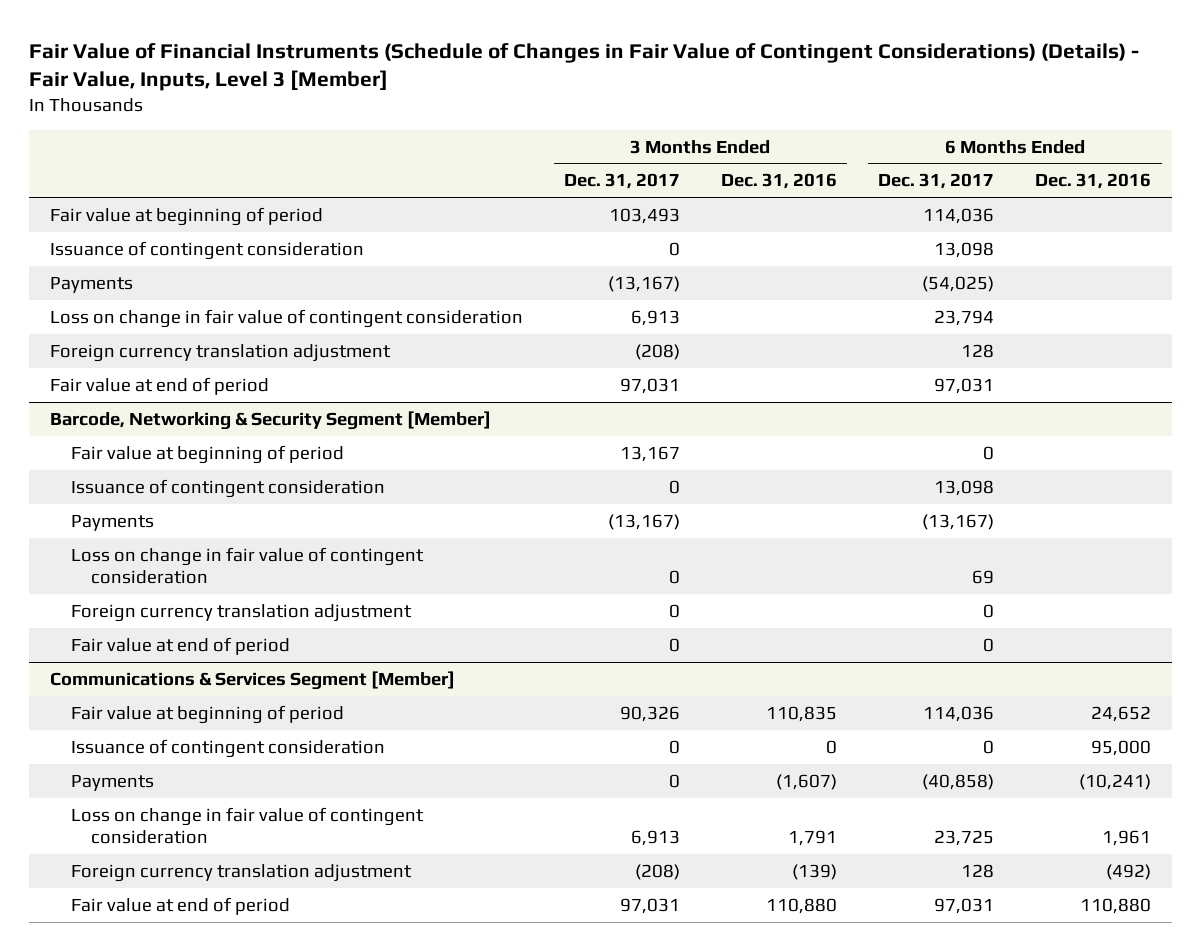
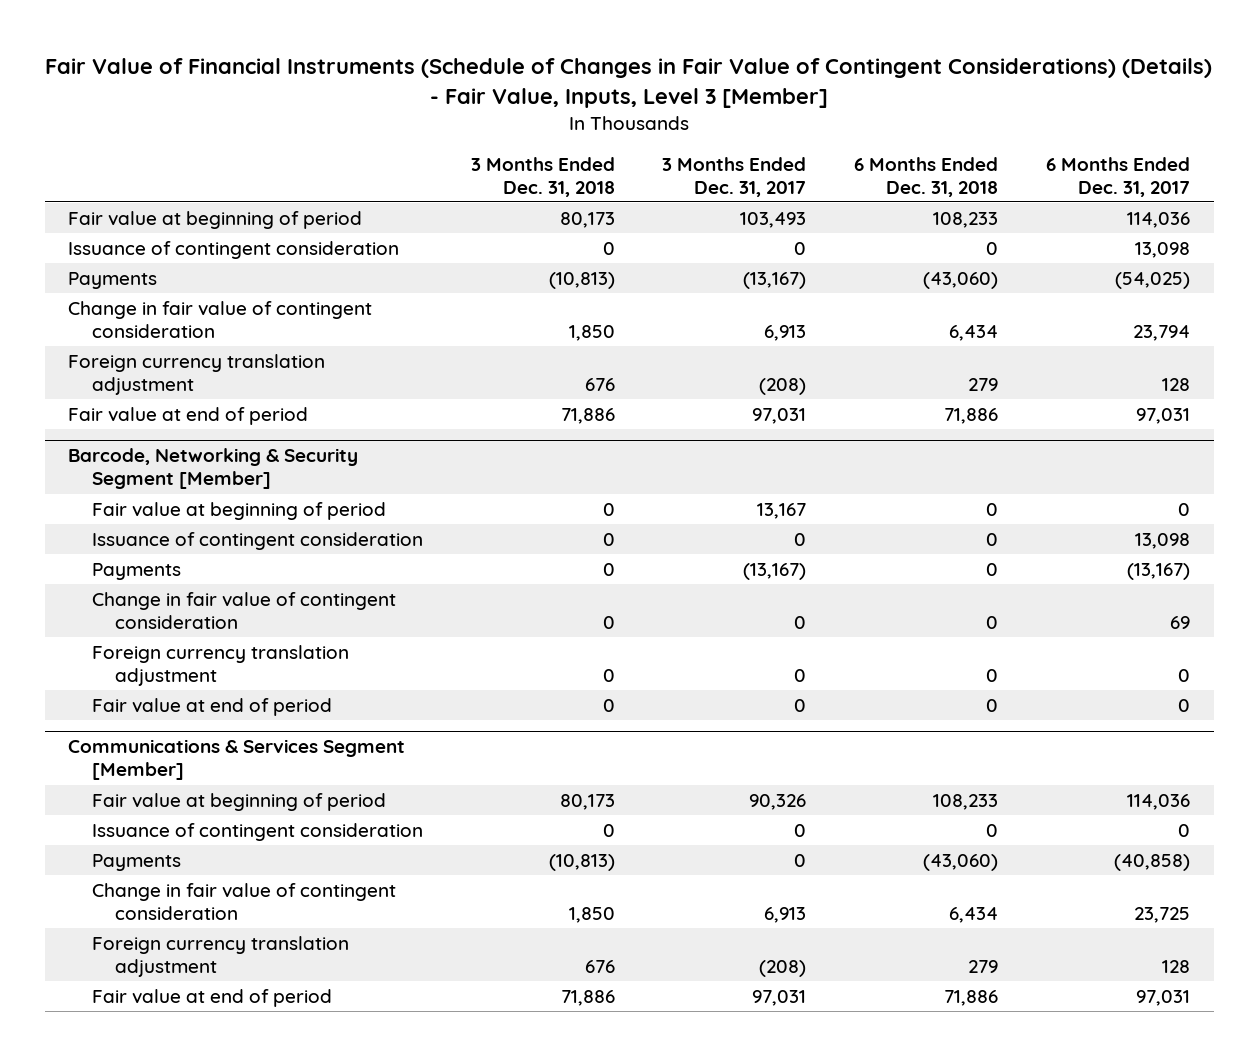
[721,173,838,190] Dec. 31, 2016 -> none
[1035,173,1152,190] Dec. 31, 2016 -> none
none -> [470,156,615,197] 3 Months Ended Dec. 31, 2018
none -> [854,156,999,197] 6 Months Ended Dec. 31, 2018
[49,308,523,328] Loss on change in fair value of contingent consideration -> [68,300,373,338] Change in fair value of contingent consideration
[70,546,424,584] Loss on change in fair value of contingent consideration -> [91,591,396,629] Change in fair value of contingent consideration
[70,806,424,844] Loss on change in fair value of contingent consideration -> [91,882,396,920] Change in fair value of contingent consideration

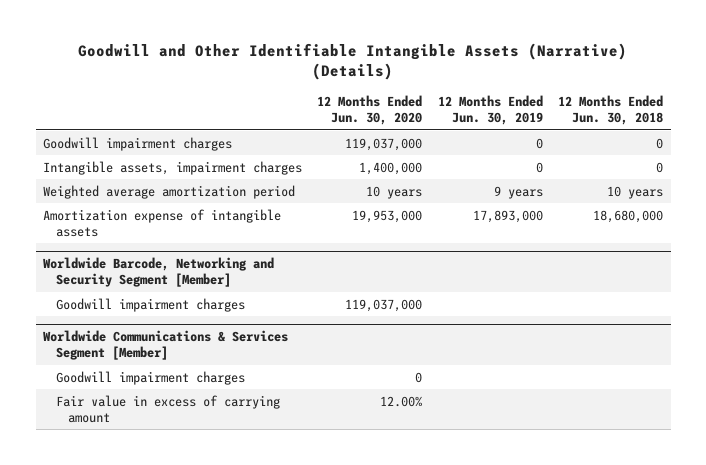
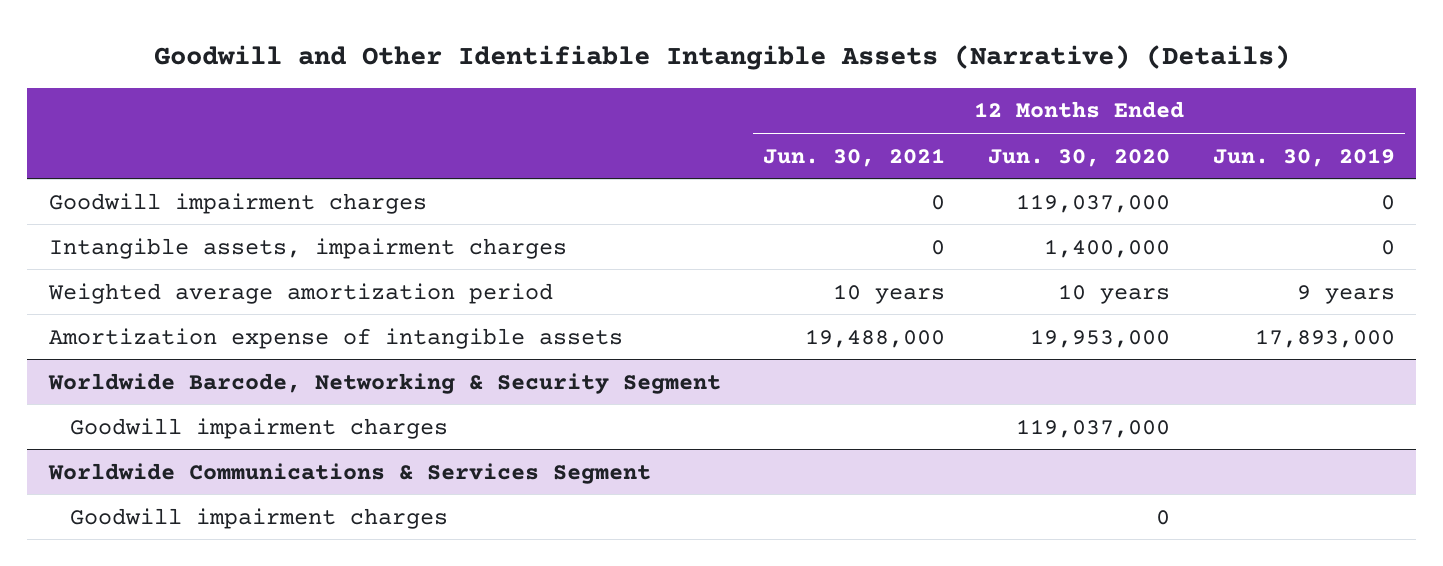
[558,94,664,126] 12 Months Ended Jun. 30, 2018 -> none
none -> [763,147,946,167] Jun. 30, 2021
[43,256,275,288] Worldwide Barcode, Networking and Security Segment [Member] -> [47,372,721,394] Worldwide Barcode, Networking & Security Segment
[43,329,289,361] Worldwide Communications & Services Segment [Member] -> [47,462,651,484] Worldwide Communications & Services Segment
[55,394,280,424] Fair value in excess of carrying amount -> none

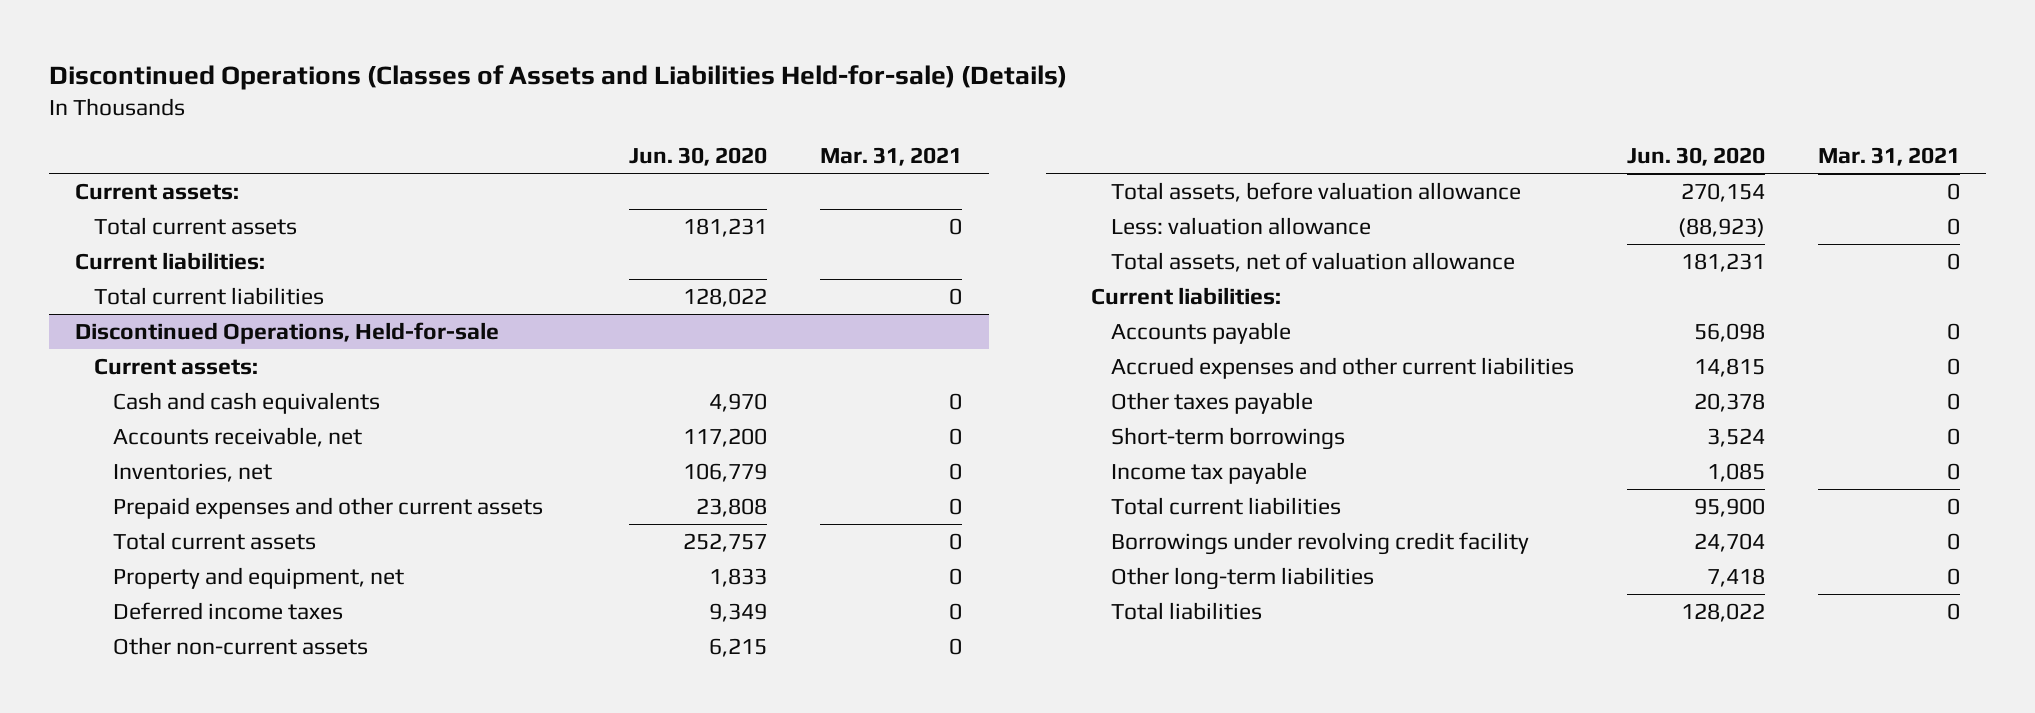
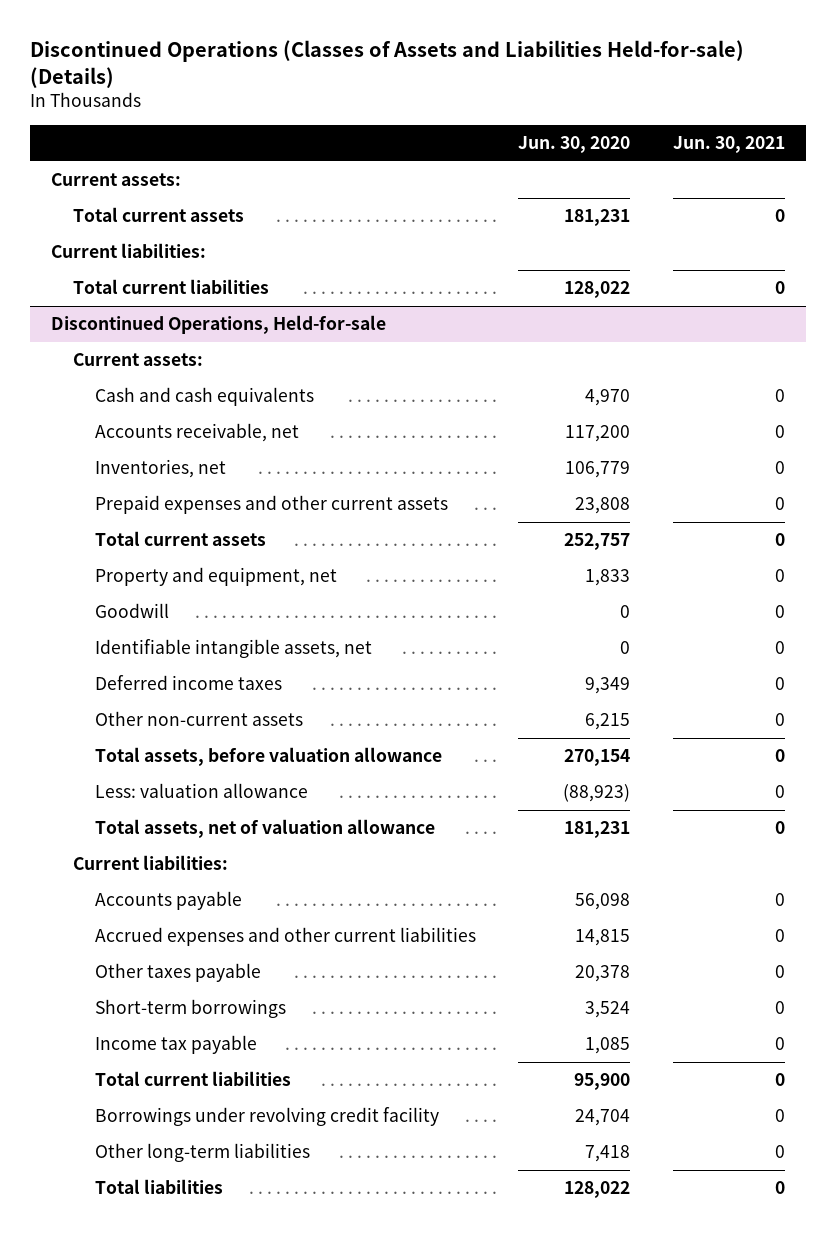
[820,146,963,166] Mar. 31, 2021 -> none
none -> [672,136,785,154] Jun. 30, 2021
none -> [94,603,169,619] Goodwill
none -> [94,639,372,659] Identifiable intangible assets, net

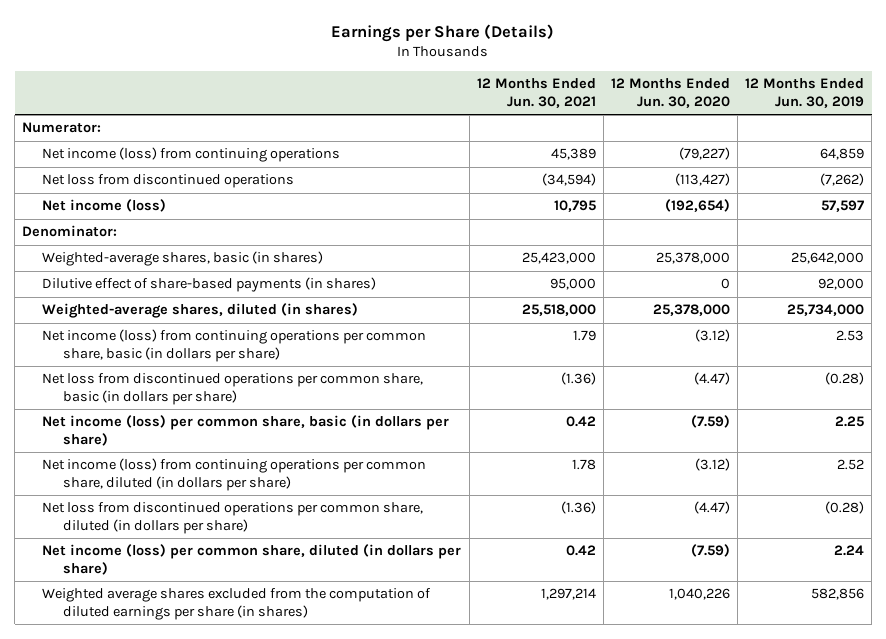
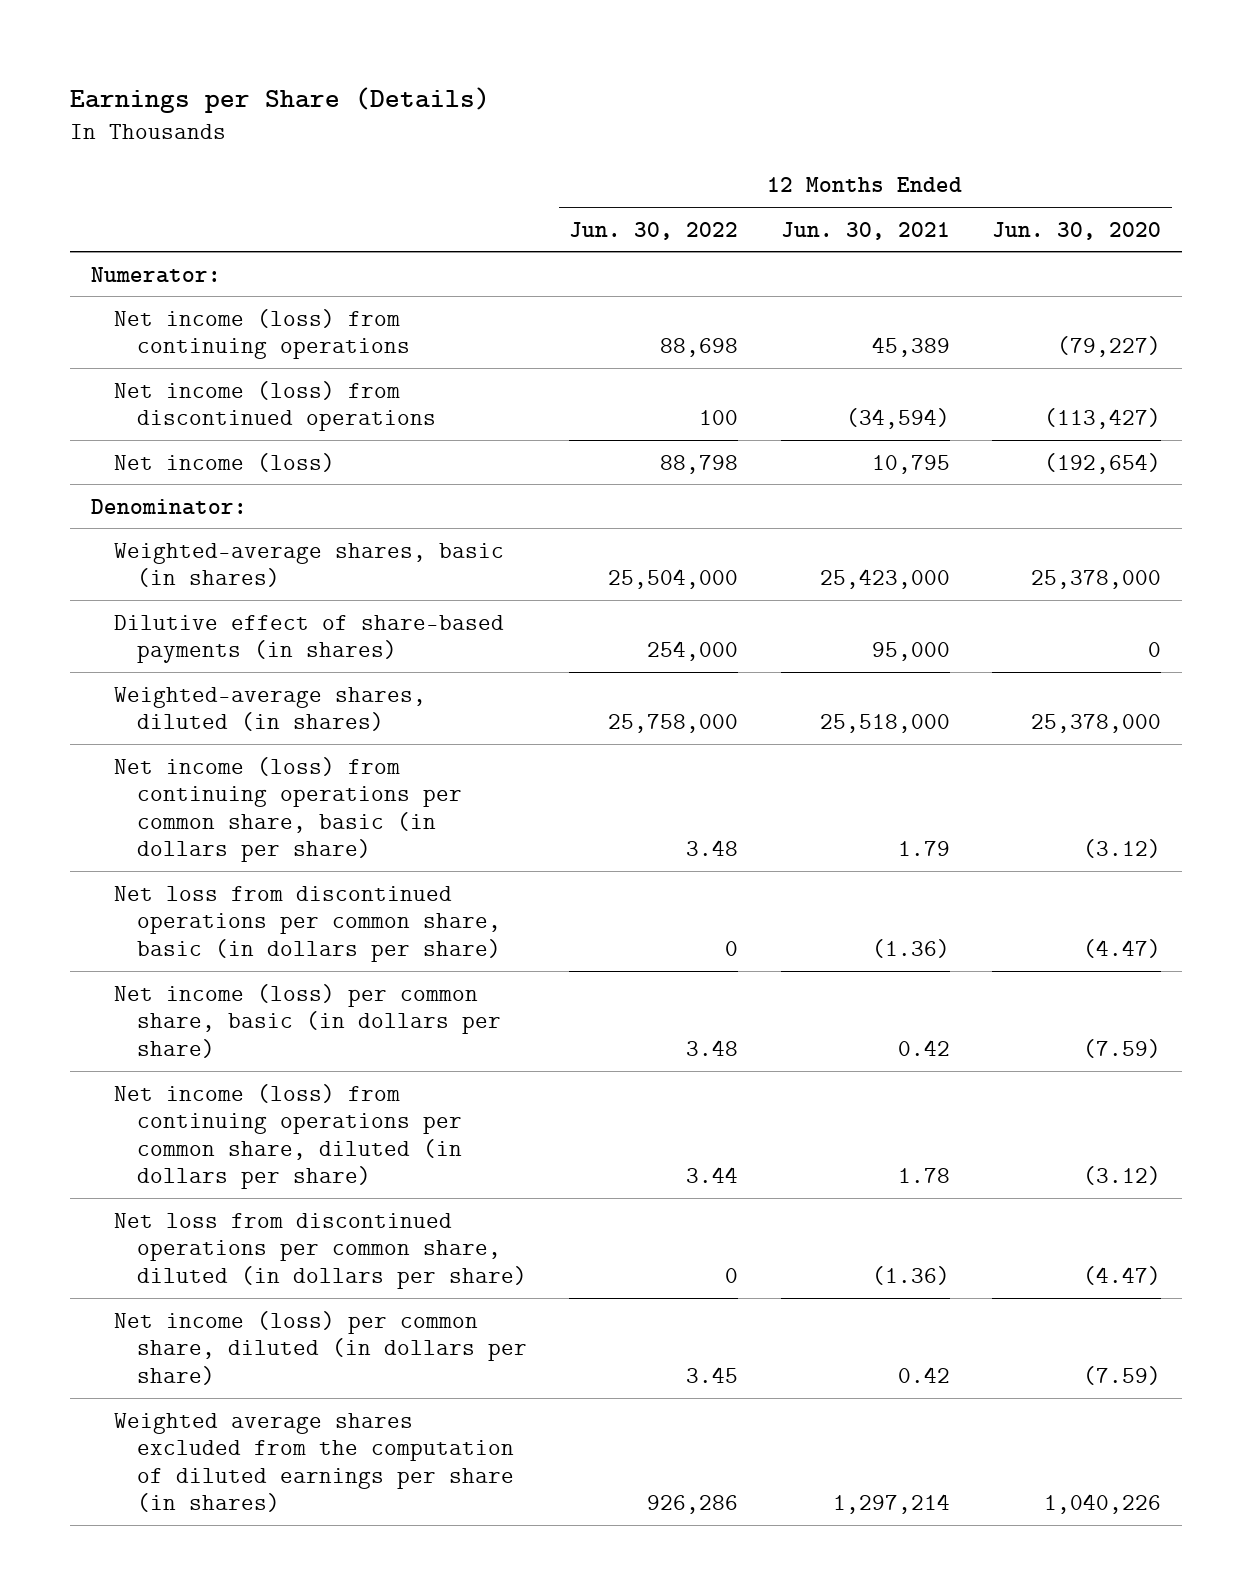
[745,77,865,108] 12 Months Ended Jun. 30, 2019 -> none
none -> [569,221,739,240] Jun. 30, 2022
[42,174,295,189] Net loss from discontinued operations -> [113,380,436,432] Net income (loss) from discontinued operations

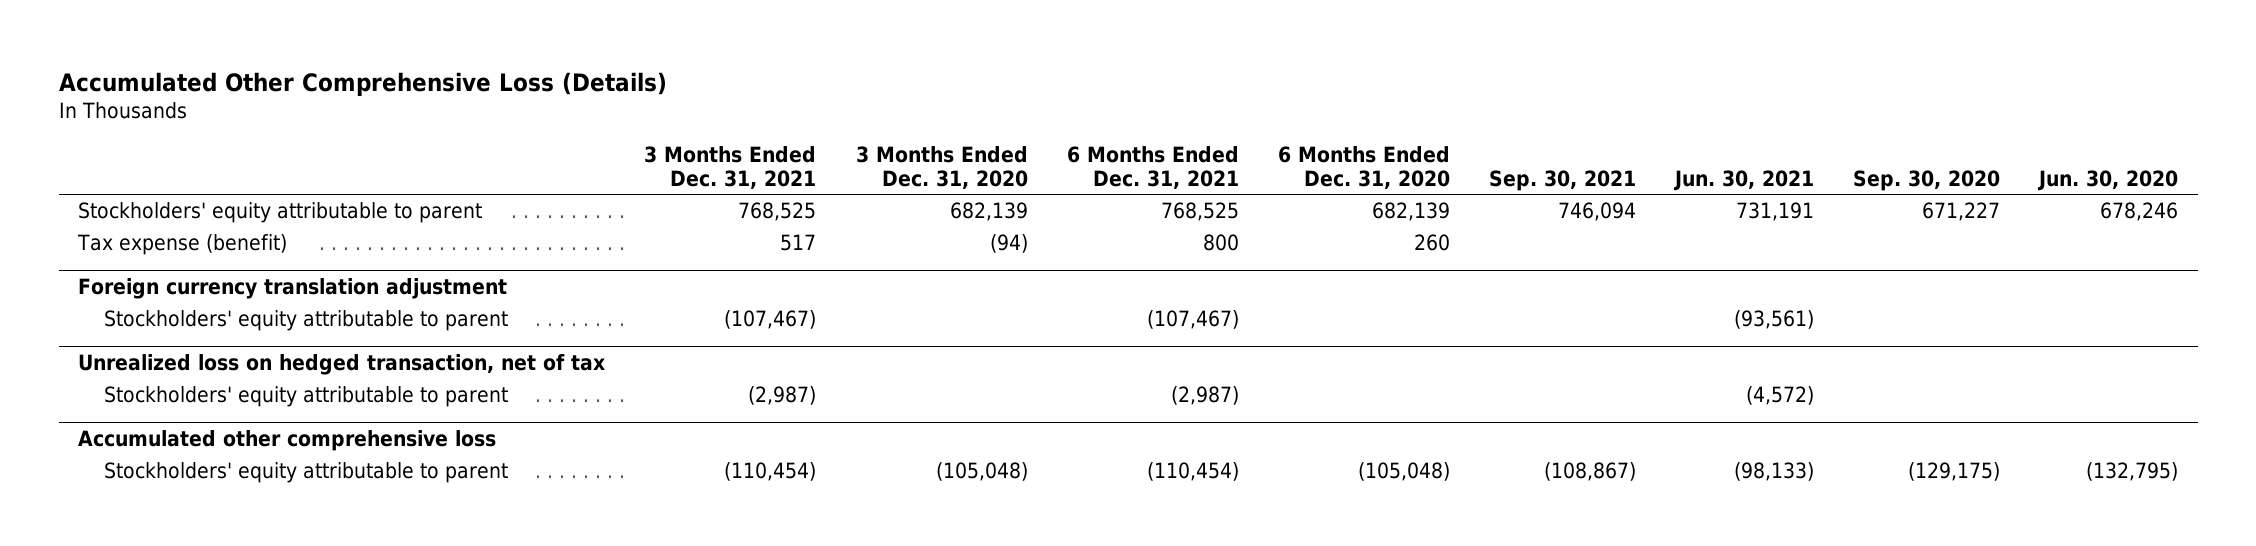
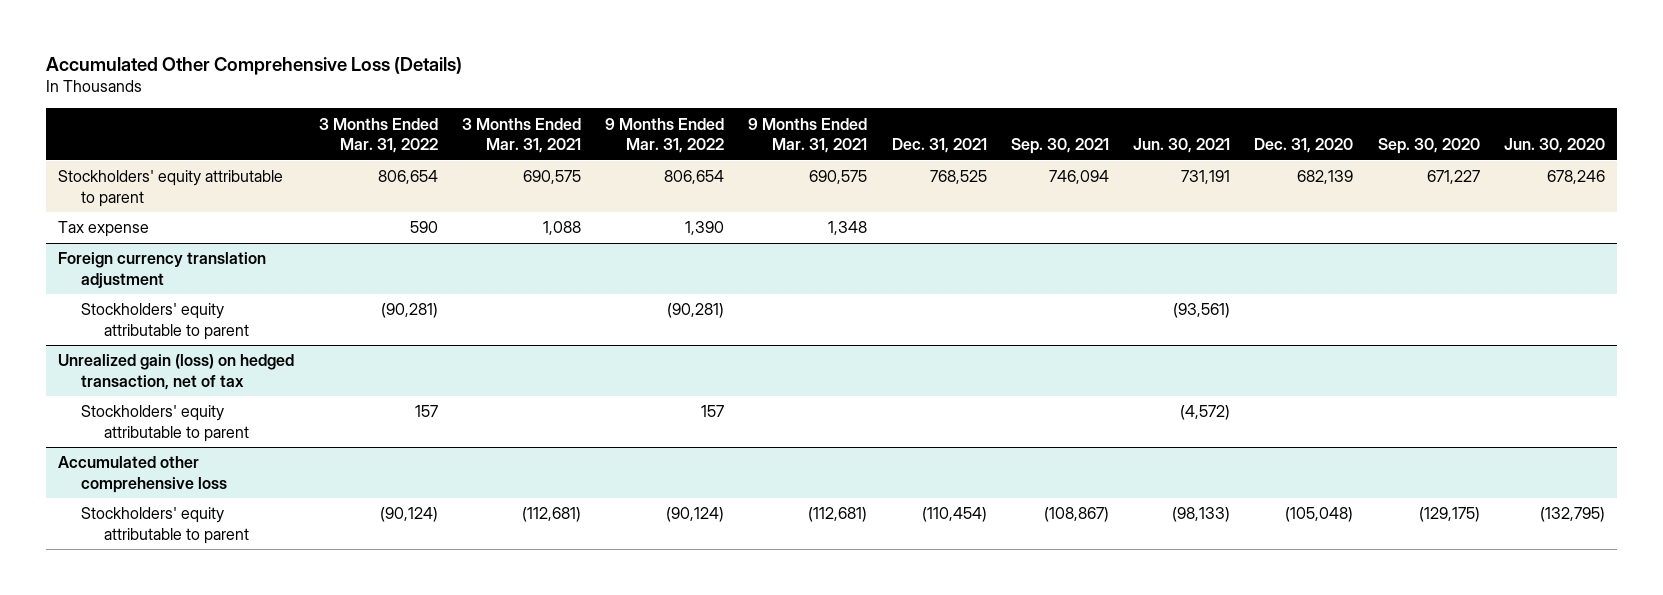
[644,146,817,190] 3 Months Ended Dec. 31, 2021 -> none
[855,146,1028,190] 3 Months Ended Dec. 31, 2020 -> none
[1066,146,1239,190] 6 Months Ended Dec. 31, 2021 -> none
[1277,146,1450,190] 6 Months Ended Dec. 31, 2020 -> none
none -> [318,117,438,153] 3 Months Ended Mar. 31, 2022
none -> [461,117,581,153] 3 Months Ended Mar. 31, 2021
none -> [605,117,725,153] 9 Months Ended Mar. 31, 2022
none -> [748,117,868,153] 9 Months Ended Mar. 31, 2021
none -> [891,137,987,153] Dec. 31, 2021
none -> [1254,137,1354,153] Dec. 31, 2020
[77,234,288,256] Tax expense (benefit) -> [58,221,150,238] Tax expense
[78,354,606,376] Unrealized loss on hedged transaction, net of tax -> [58,354,295,390] Unrealized gain (loss) on hedged transaction, net of tax

